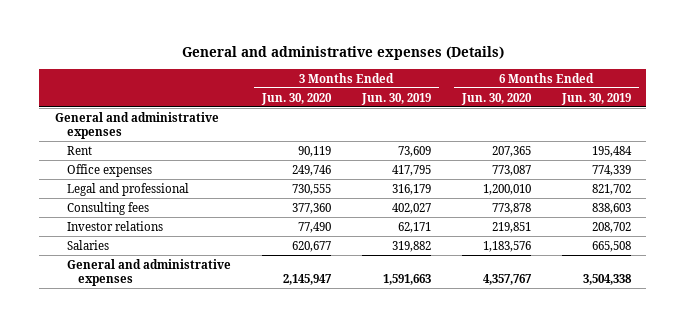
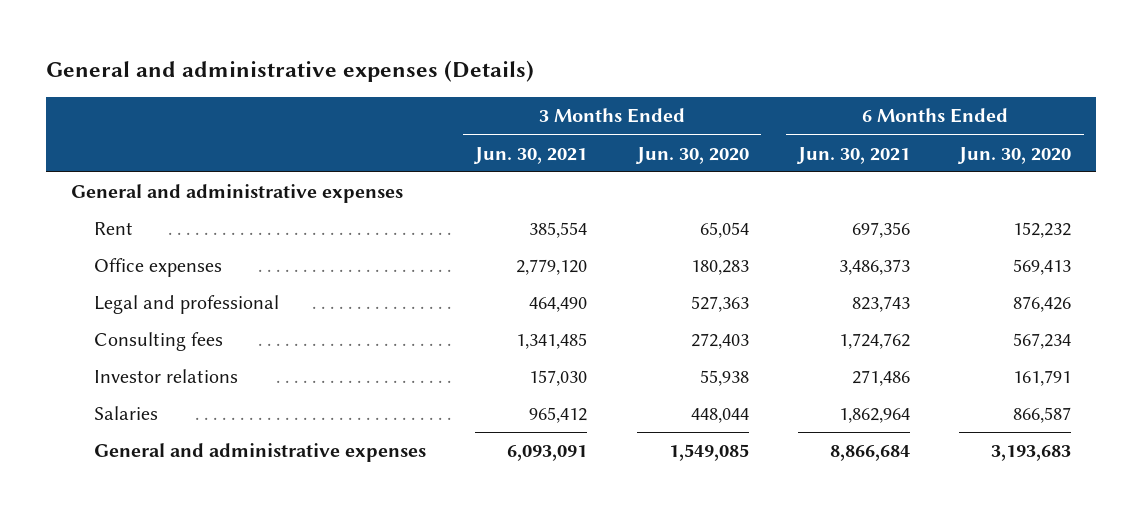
[360,92,431,105] Jun. 30, 2019 -> none
[560,92,631,105] Jun. 30, 2019 -> none
none -> [473,146,588,164] Jun. 30, 2021
none -> [796,146,911,164] Jun. 30, 2021
[297,145,331,157] 90,119 -> [699,222,749,239] 65,054
[491,145,531,157] 207,365 -> [1013,222,1072,239] 152,232
[291,164,331,176] 249,746 -> [690,260,749,276] 180,283
[491,164,531,176] 773,087 -> [1013,259,1072,276] 569,413
[291,183,331,195] 730,555 -> [690,296,749,313] 527,363
[482,183,531,195] 1,200,010 -> [1013,296,1072,313] 876,426
[291,202,331,214] 377,360 -> [690,333,749,350] 272,403
[491,202,531,214] 773,878 -> [1013,333,1072,350] 567,234
[297,221,331,233] 77,490 -> [699,370,749,387] 55,938
[491,221,531,233] 219,851 -> [1013,370,1072,387] 161,791
[291,240,331,252] 620,677 -> [690,408,749,424] 448,044
[482,240,531,252] 1,183,576 -> [1013,407,1072,424] 866,587
[282,274,332,286] 2,145,947 -> [668,444,749,462] 1,549,085
[482,274,532,286] 4,357,767 -> [991,445,1072,462] 3,193,683

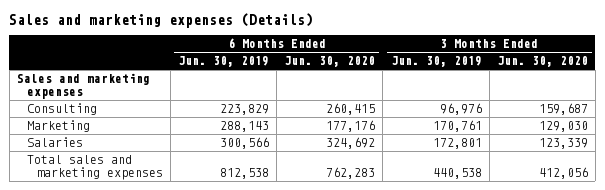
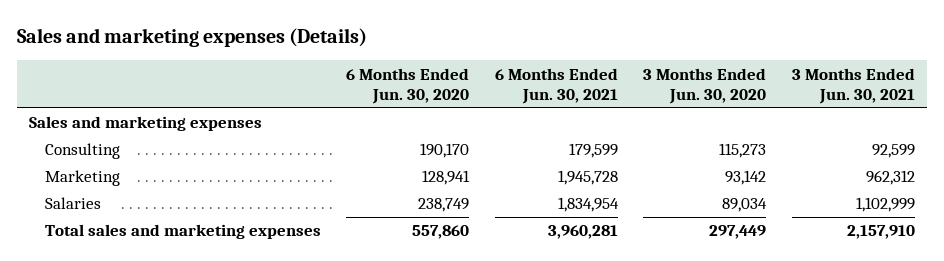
[177,56,269,68] Jun. 30, 2019 -> none
[390,56,482,68] Jun. 30, 2019 -> none
none -> [494,67,618,105] 6 Months Ended Jun. 30, 2021
none -> [791,67,915,105] 3 Months Ended Jun. 30, 2021
[326,103,376,116] 260,415 -> [420,143,470,159] 190,170
[538,103,588,116] 159,687 -> [719,143,767,159] 115,273
[326,120,376,133] 177,176 -> [422,170,471,186] 128,941
[538,121,588,133] 129,030 -> [725,170,767,186] 93,142
[326,137,376,150] 324,692 -> [418,198,470,213] 238,749
[538,138,588,150] 123,339 -> [722,198,768,213] 89,034
[326,167,376,180] 762,283 -> [412,225,470,240] 557,860
[538,167,588,180] 412,056 -> [709,225,767,240] 297,449

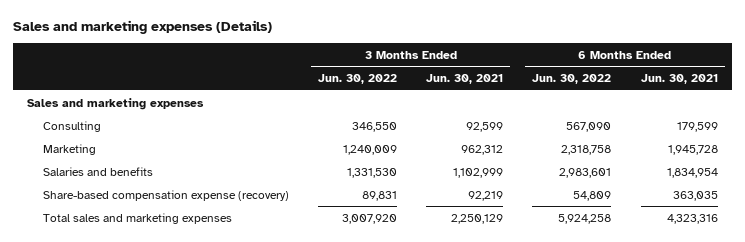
[346,67,470,105] 6 Months Ended Jun. 30, 2020 -> none
[643,67,767,105] 3 Months Ended Jun. 30, 2020 -> none
none -> [318,74,398,85] Jun. 30, 2022
none -> [532,74,612,85] Jun. 30, 2022
[44,197,101,210] Salaries -> [42,166,153,176] Salaries and benefits
none -> [42,189,289,201] Share-based compensation expense (recovery)
[547,225,618,240] 3,960,281 -> [666,213,718,224] 4,323,316
[846,225,915,240] 2,157,910 -> [451,213,504,224] 2,250,129

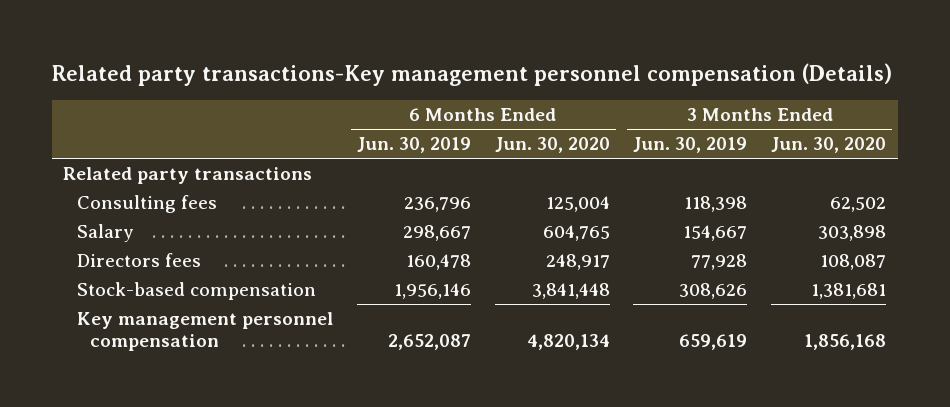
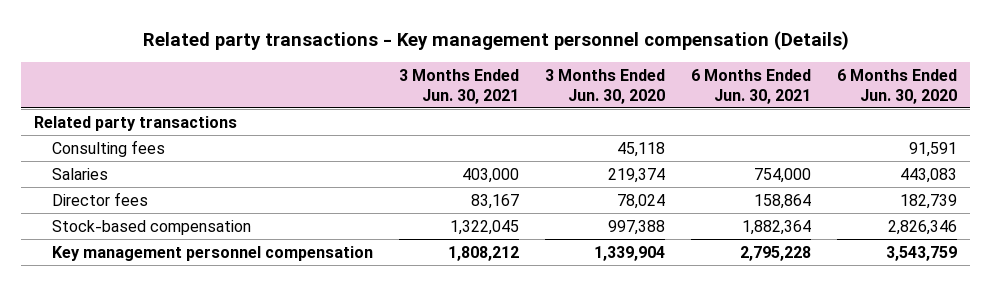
[51,63,892,87] Related party transactions-Key management personnel compensation (Details) -> [142,31,849,51] Related party transactions - Key management personnel compensation (Details)
[356,137,471,154] Jun. 30, 2019 -> none
[633,137,748,154] Jun. 30, 2019 -> none
none -> [398,69,519,104] 3 Months Ended Jun. 30, 2021
none -> [691,69,812,104] 6 Months Ended Jun. 30, 2021
[76,224,134,243] Salary -> none
[545,196,610,213] 125,004 -> [909,141,958,157] 91,591
[830,197,887,213] 62,502 -> [617,141,666,157] 45,118
none -> [51,167,108,180] Salaries
[76,253,201,268] Directors fees -> [51,191,148,206] Director fees
[545,254,610,271] 248,917 -> [900,193,958,209] 182,739
[820,254,887,271] 108,087 -> [617,193,666,209] 78,024
[531,283,610,300] 3,841,448 -> [888,219,958,235] 2,826,346
[811,283,887,300] 1,381,681 -> [608,219,666,235] 997,388
[526,334,610,351] 4,820,134 -> [886,245,958,261] 3,543,759
[804,334,887,351] 1,856,168 -> [594,245,666,261] 1,339,904

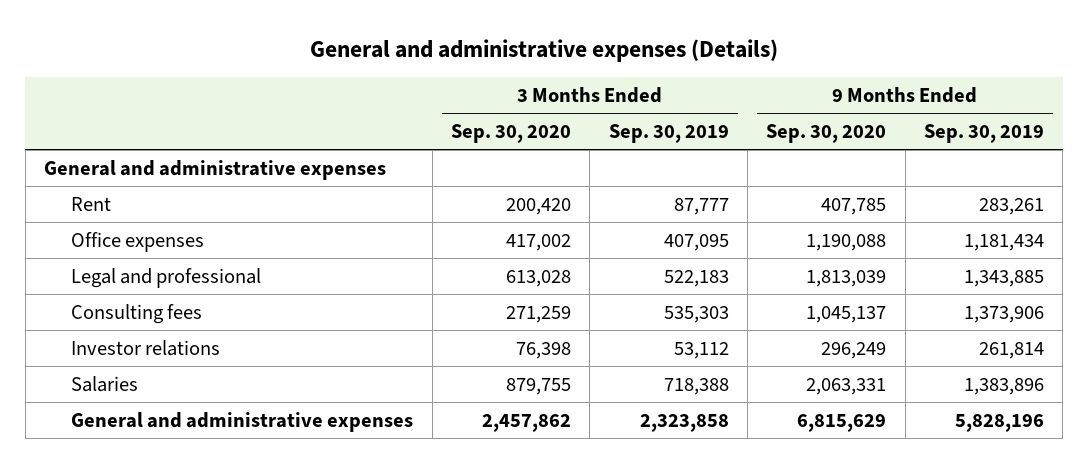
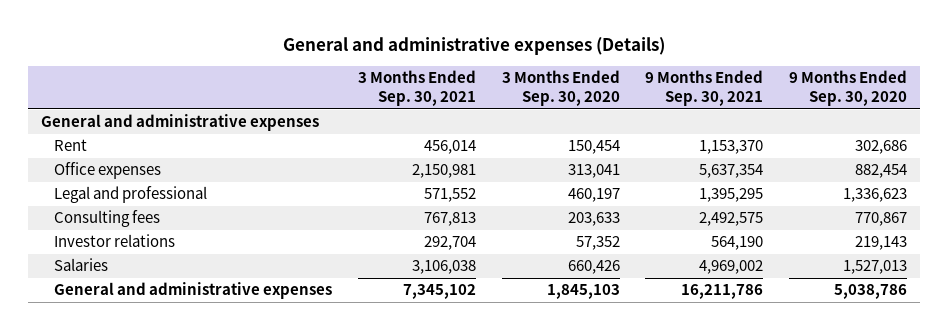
[608,123,729,143] Sep. 30, 2019 -> none
[923,123,1044,143] Sep. 30, 2019 -> none
none -> [357,70,476,107] 3 Months Ended Sep. 30, 2021
none -> [645,70,764,107] 9 Months Ended Sep. 30, 2021
[505,197,571,215] 200,420 -> [567,140,620,155] 150,454
[821,197,887,215] 407,785 -> [855,140,908,155] 302,686
[505,233,571,251] 417,002 -> [567,164,620,179] 313,041
[806,233,887,251] 1,190,088 -> [855,164,908,179] 882,454
[505,269,571,287] 613,028 -> [567,188,620,203] 460,197
[806,269,887,287] 1,813,039 -> [843,188,908,203] 1,336,623
[505,305,571,323] 271,259 -> [567,212,620,227] 203,633
[806,305,887,323] 1,045,137 -> [855,212,908,227] 770,867
[515,341,571,359] 76,398 -> [575,236,620,251] 57,352
[821,341,887,359] 296,249 -> [855,236,908,251] 219,143
[505,377,571,395] 879,755 -> [567,260,620,275] 660,426
[806,377,887,395] 2,063,331 -> [843,260,908,275] 1,527,013
[481,413,571,432] 2,457,862 -> [546,284,620,300] 1,845,103
[797,413,887,432] 6,815,629 -> [834,284,908,300] 5,038,786

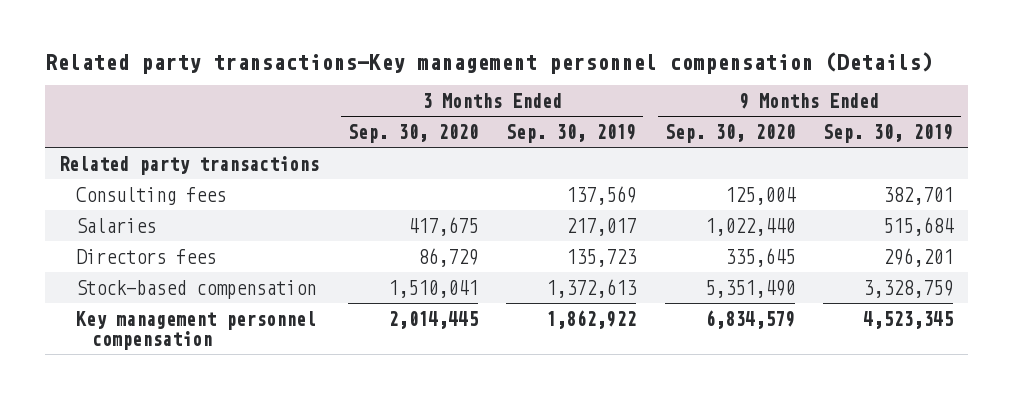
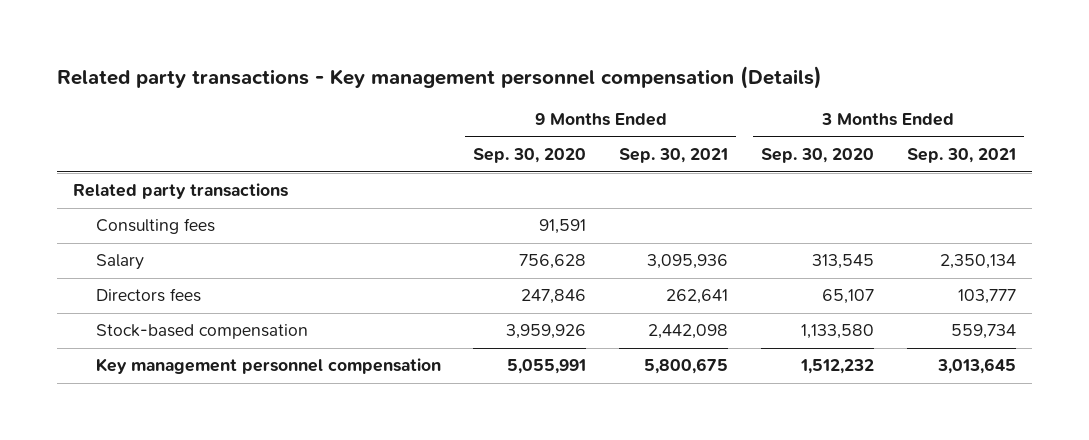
[45,51,934,74] Related party transactions-Key management personnel compensation (Details) -> [56,66,822,90] Related party transactions - Key management personnel compensation (Details)
[506,123,637,143] Sep. 30, 2019 -> none
[823,123,954,143] Sep. 30, 2019 -> none
none -> [619,148,729,164] Sep. 30, 2021
none -> [906,148,1016,164] Sep. 30, 2021
[75,217,156,233] Salaries -> none
[724,186,796,205] 125,004 -> [539,219,587,235] 91,591
none -> [95,254,144,271] Salary
[417,247,478,267] 86,729 -> [821,289,874,305] 65,107
[724,247,795,267] 335,645 -> [521,289,587,305] 247,846
[387,279,478,298] 1,510,041 -> [800,324,874,340] 1,133,580
[704,279,795,298] 5,351,490 -> [506,324,587,340] 3,959,926
[387,310,478,329] 2,014,445 -> [799,359,874,375] 1,512,232
[704,309,795,329] 6,834,579 -> [507,359,587,375] 5,055,991

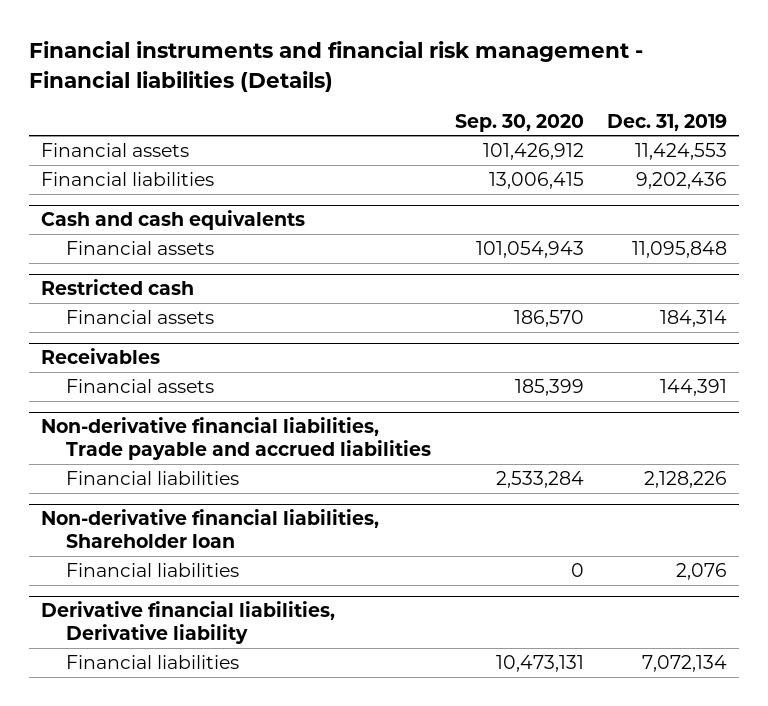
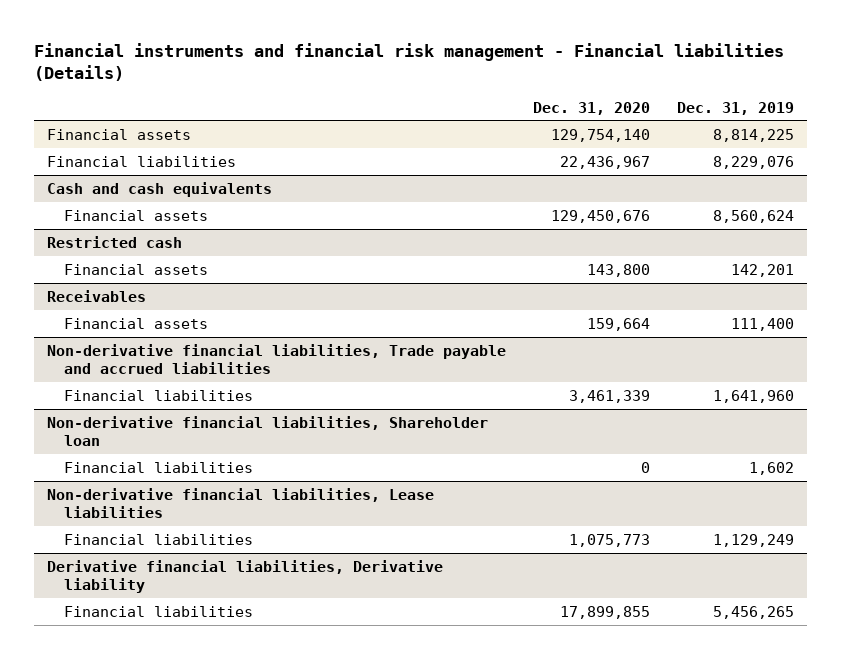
[454,113,584,132] Sep. 30, 2020 -> none
none -> [533,101,651,115] Dec. 31, 2020
[635,143,728,161] 11,424,553 -> [713,128,795,142] 8,814,225
[636,172,728,190] 9,202,436 -> [713,155,795,169] 8,229,076
[632,241,728,259] 11,095,848 -> [713,209,795,223] 8,560,624
[660,310,728,328] 184,314 -> [731,263,795,277] 142,201
[660,379,728,397] 144,391 -> [731,317,795,331] 111,400
[644,471,728,489] 2,128,226 -> [713,389,795,403] 1,641,960
[676,563,728,581] 2,076 -> [749,461,795,475] 1,602
none -> [47,487,435,518] Non-derivative financial liabilities, Lease liabilities
none -> [64,533,254,545] Financial liabilities
[642,655,728,673] 7,072,134 -> [713,605,795,619] 5,456,265

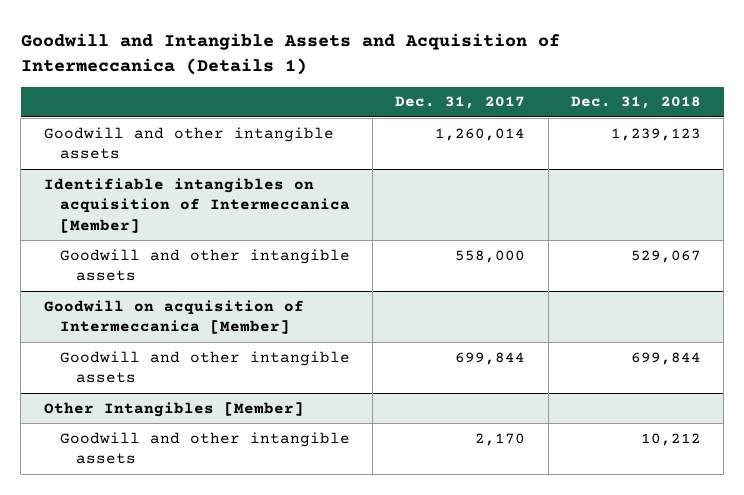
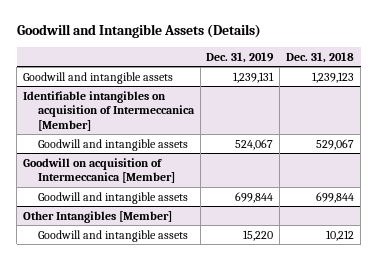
[20,32,560,75] Goodwill and Intangible Assets and Acquisition of Intermeccanica (Details 1) -> [16,24,261,39] Goodwill and Intangible Assets (Details)
[395,96,526,110] Dec. 31, 2017 -> none
none -> [206,51,275,63] Dec. 31, 2019
[43,126,334,160] Goodwill and other intangible assets -> [23,71,174,84] Goodwill and intangible assets
[59,248,350,282] Goodwill and other intangible assets -> [37,138,188,151] Goodwill and intangible assets
[59,350,350,384] Goodwill and other intangible assets -> [37,191,188,204] Goodwill and intangible assets
[59,431,350,465] Goodwill and other intangible assets -> [37,229,188,242] Goodwill and intangible assets

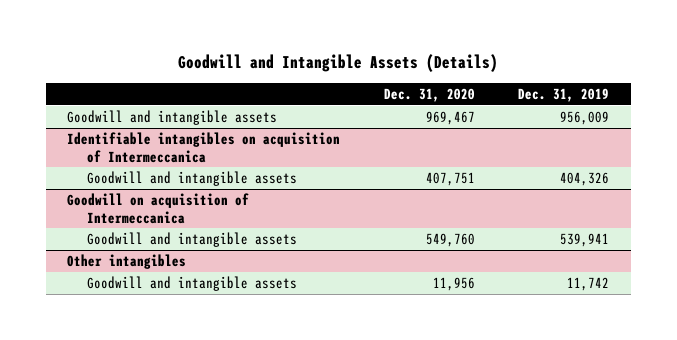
[286,51,355,63] Dec. 31, 2018 -> none
none -> [383,88,475,103] Dec. 31, 2020
[233,71,275,83] 1,239,131 -> [560,111,610,126] 956,009
[23,90,195,131] Identifiable intangibles on acquisition of Intermeccanica [Member] -> [67,132,341,163] Identifiable intangibles on acquisition of Intermeccanica
[235,138,274,150] 524,067 -> [560,172,610,187] 404,326
[23,157,175,184] Goodwill on acquisition of Intermeccanica [Member] -> [67,193,250,224] Goodwill on acquisition of Intermeccanica
[235,191,274,203] 699,844 -> [560,233,610,248] 539,941
[23,210,173,223] Other Intangibles [Member] -> [67,254,187,270] Other intangibles
[243,229,274,241] 15,220 -> [567,277,610,292] 11,742

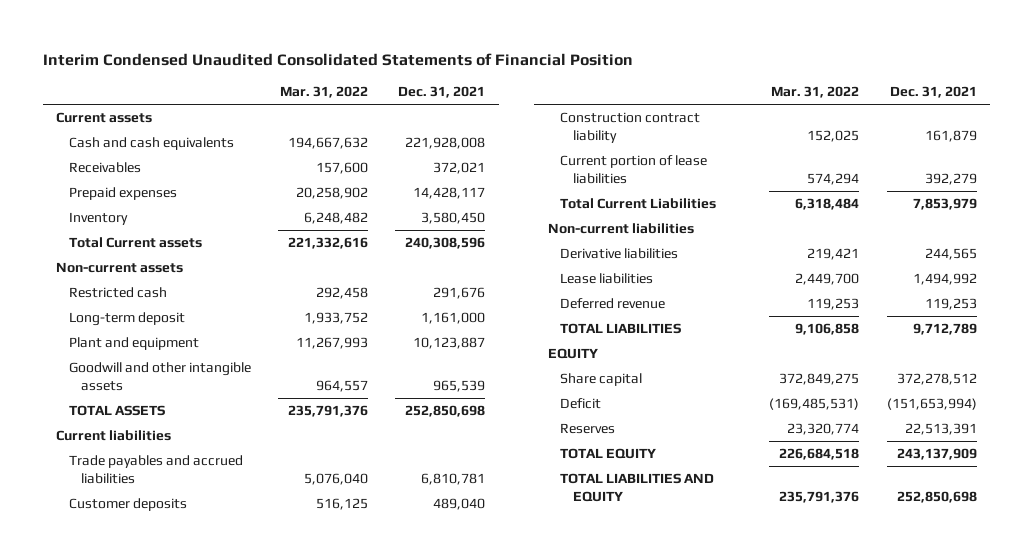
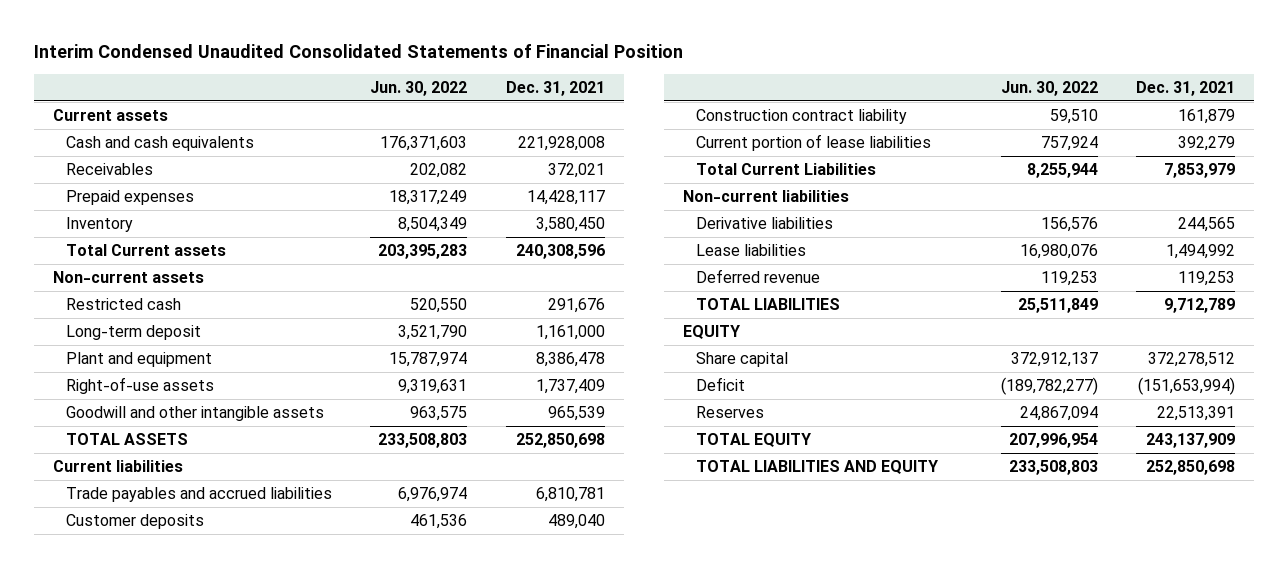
[280,85,369,98] Mar. 31, 2022 -> none
none -> [370,80,468,96] Jun. 30, 2022
[413,337,486,350] 10,123,887 -> [535,351,605,367] 8,386,478
none -> [65,376,214,394] Right-of-use assets

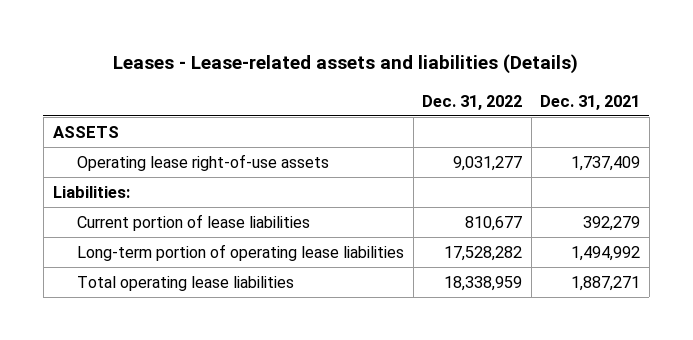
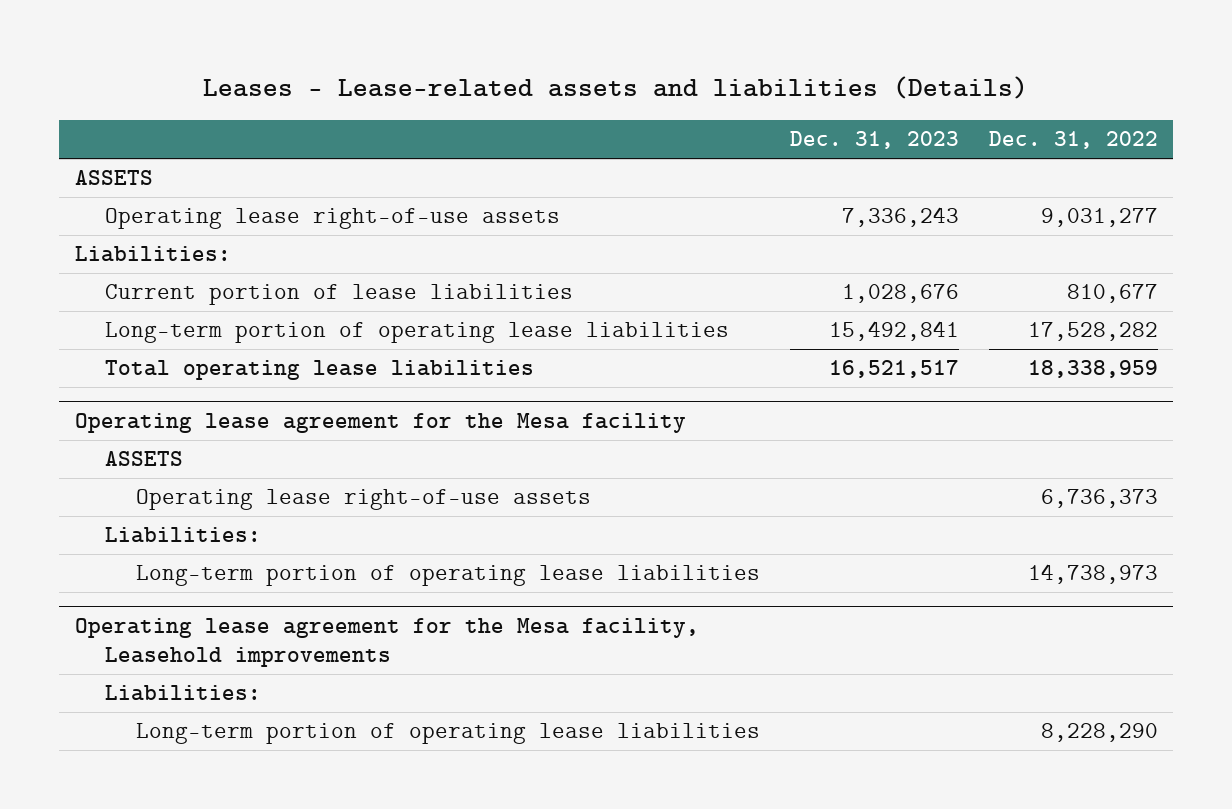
[540,94,641,110] Dec. 31, 2021 -> none
none -> [789,131,959,150] Dec. 31, 2023
none -> [74,412,686,433] Operating lease agreement for the Mesa facility
none -> [105,451,184,467] ASSETS
none -> [135,489,591,511] Operating lease right-of-use assets
none -> [105,527,262,544] Liabilities:
none -> [135,565,760,587] Long-term portion of operating lease liabilities
none -> [74,617,699,668] Operating lease agreement for the Mesa facility, Leasehold improvements
none -> [105,685,262,702] Liabilities:
none -> [135,723,760,745] Long-term portion of operating lease liabilities

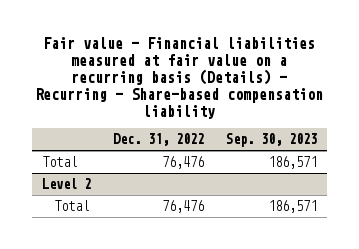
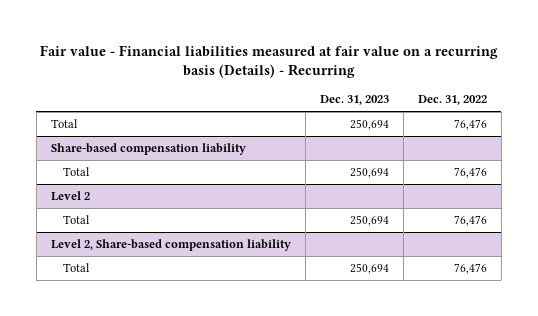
[35,36,324,119] Fair value - Financial liabilities measured at fair value on a recurring basis (Details) - Recurring - Share-based compensation liability -> [39,44,498,79] Fair value - Financial liabilities measured at fair value on a recurring basis (Details) - Recurring
[225,132,317,147] Sep. 30, 2023 -> none
none -> [319,95,389,106] Dec. 31, 2023
none -> [50,142,246,155] Share-based compensation liability
none -> [62,166,90,176] Total
none -> [50,238,291,251] Level 2, Share-based compensation liability
none -> [62,262,90,272] Total

